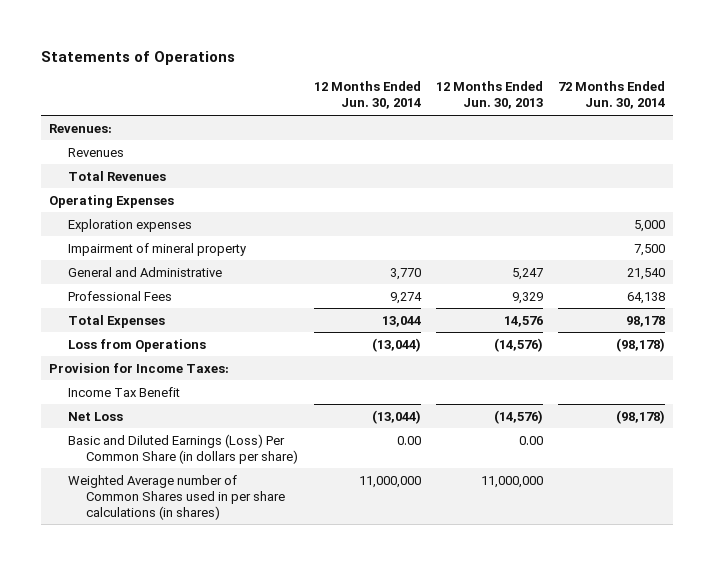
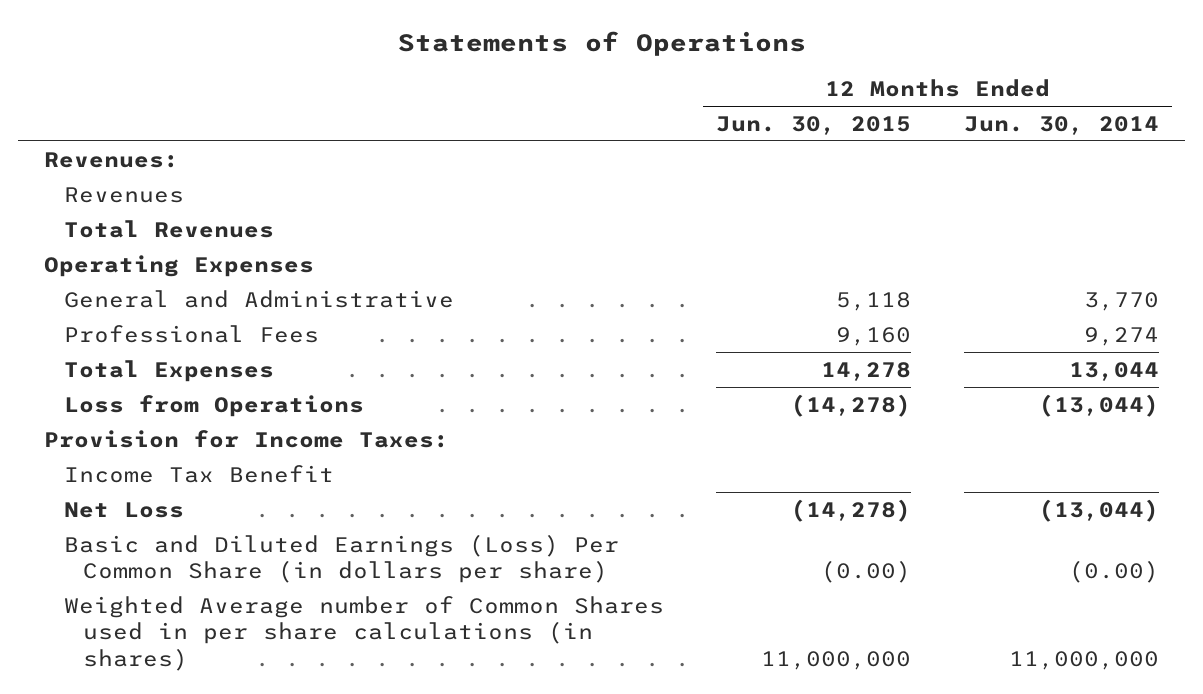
[436,81,544,110] 12 Months Ended Jun. 30, 2013 -> none
[558,81,666,110] 72 Months Ended Jun. 30, 2014 -> none
none -> [716,115,912,135] Jun. 30, 2015
[67,218,192,232] Exploration expenses -> none
[67,242,246,256] Impairment of mineral property -> none
[396,435,421,445] 0.00 -> [1068,560,1159,584] (0.00)

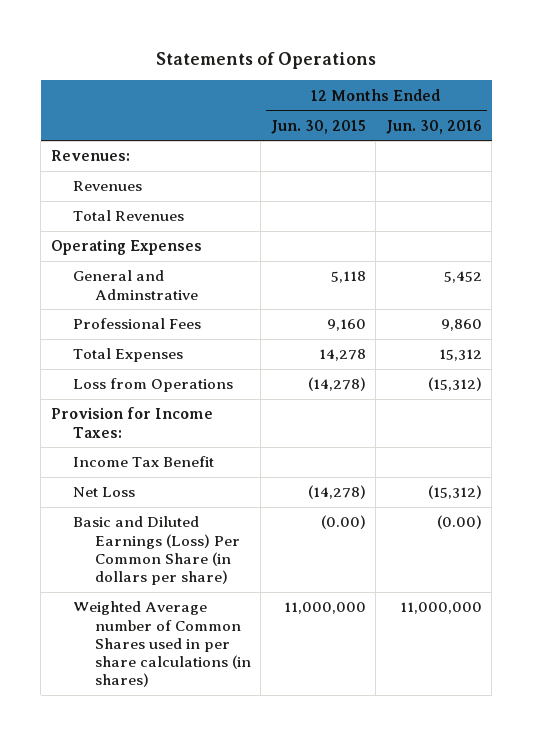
[963,115,1159,135] Jun. 30, 2014 -> none
none -> [385,119,482,134] Jun. 30, 2016
[63,289,454,308] General and Administrative -> [72,270,198,300] General and Adminstrative

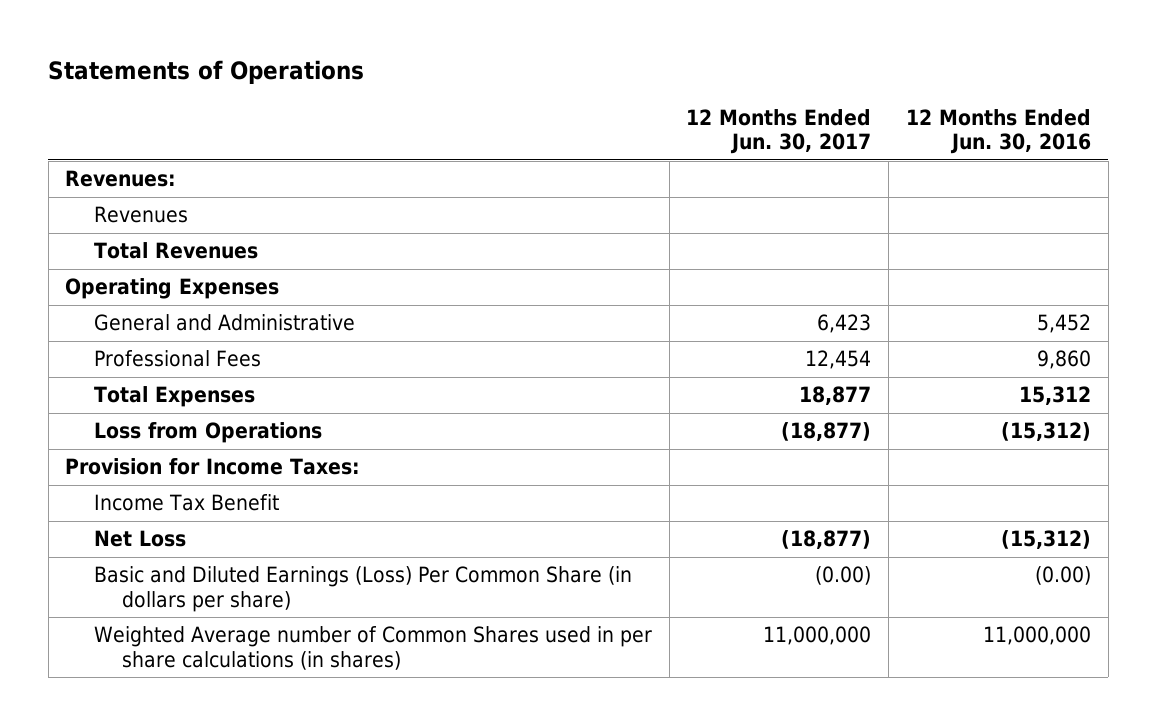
[270,119,366,134] Jun. 30, 2015 -> none
none -> [686,108,872,155] 12 Months Ended Jun. 30, 2017
[72,270,198,300] General and Adminstrative -> [93,314,355,332] General and Administrative

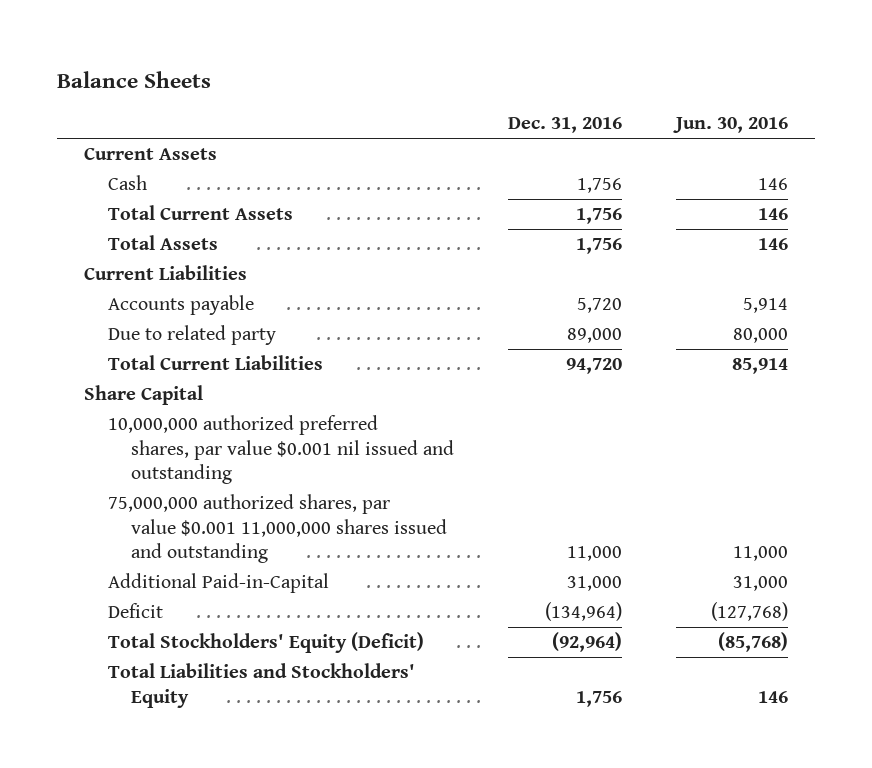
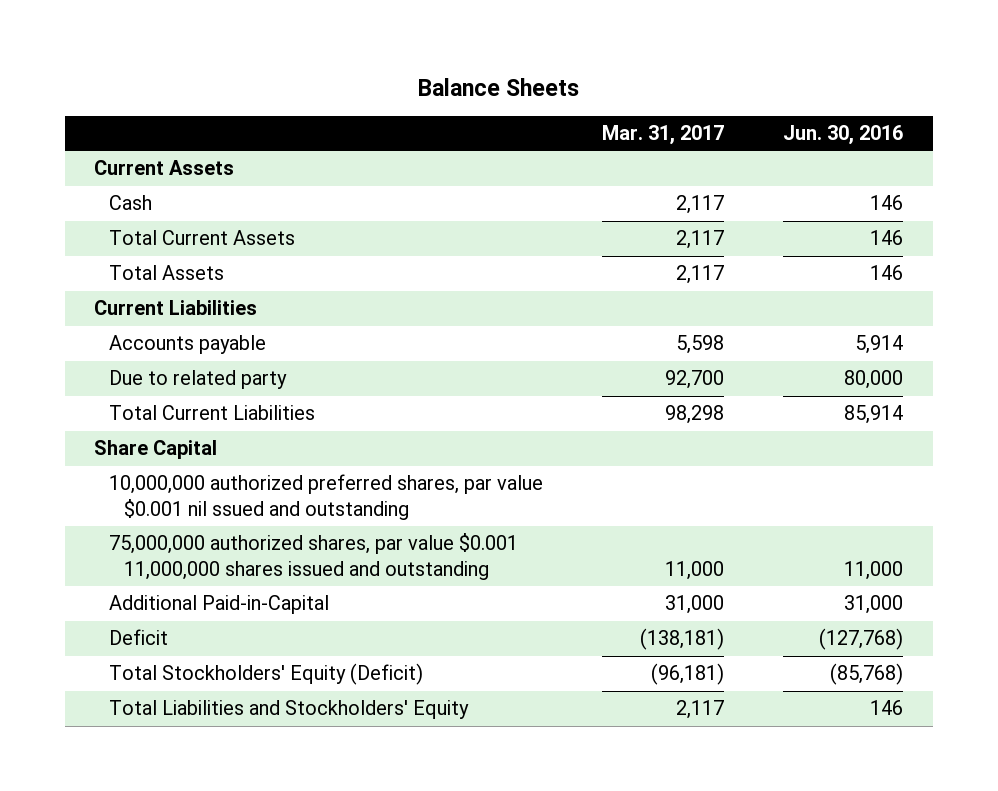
[508,117,623,134] Dec. 31, 2016 -> none
none -> [602,125,725,146] Mar. 31, 2017
[107,415,454,485] 10,000,000 authorized preferred shares, par value $0.001 nil issued and outstanding -> [109,474,544,520] 10,000,000 authorized preferred shares, par value $0.001 nil ssued and outstanding

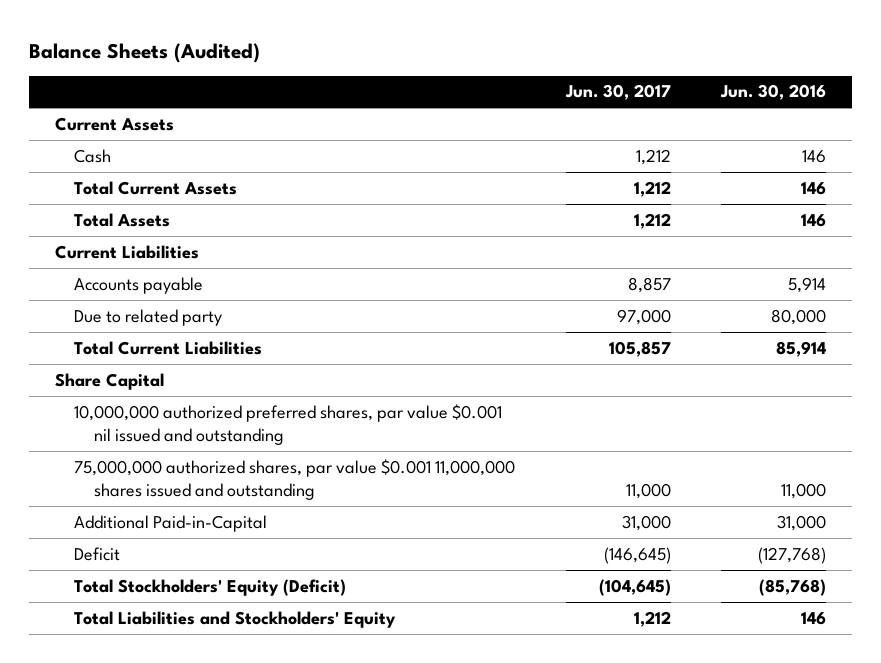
[417,77,579,96] Balance Sheets -> [29,42,261,63] Balance Sheets (Audited)
[602,125,725,146] Mar. 31, 2017 -> none
none -> [564,84,671,101] Jun. 30, 2017
[109,474,544,520] 10,000,000 authorized preferred shares, par value $0.001 nil ssued and outstanding -> [74,403,503,446] 10,000,000 authorized preferred shares, par value $0.001 nil issued and outstanding

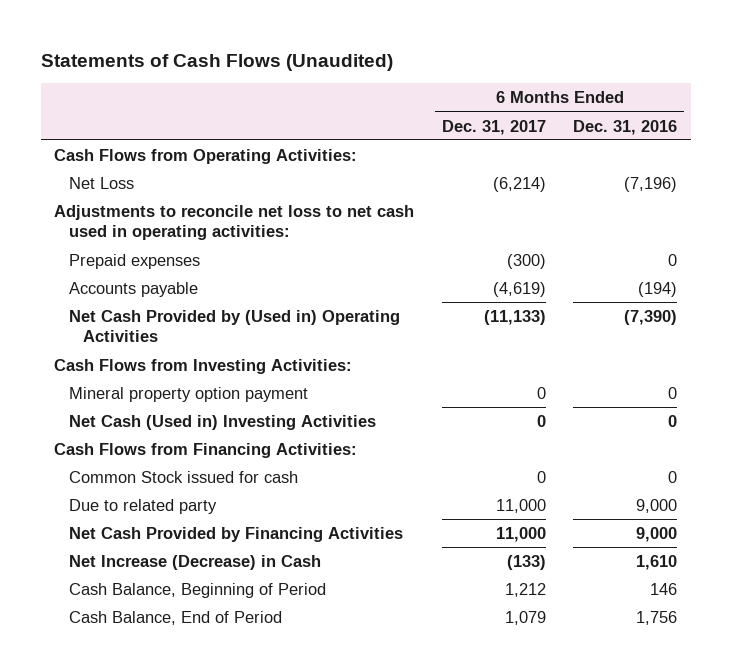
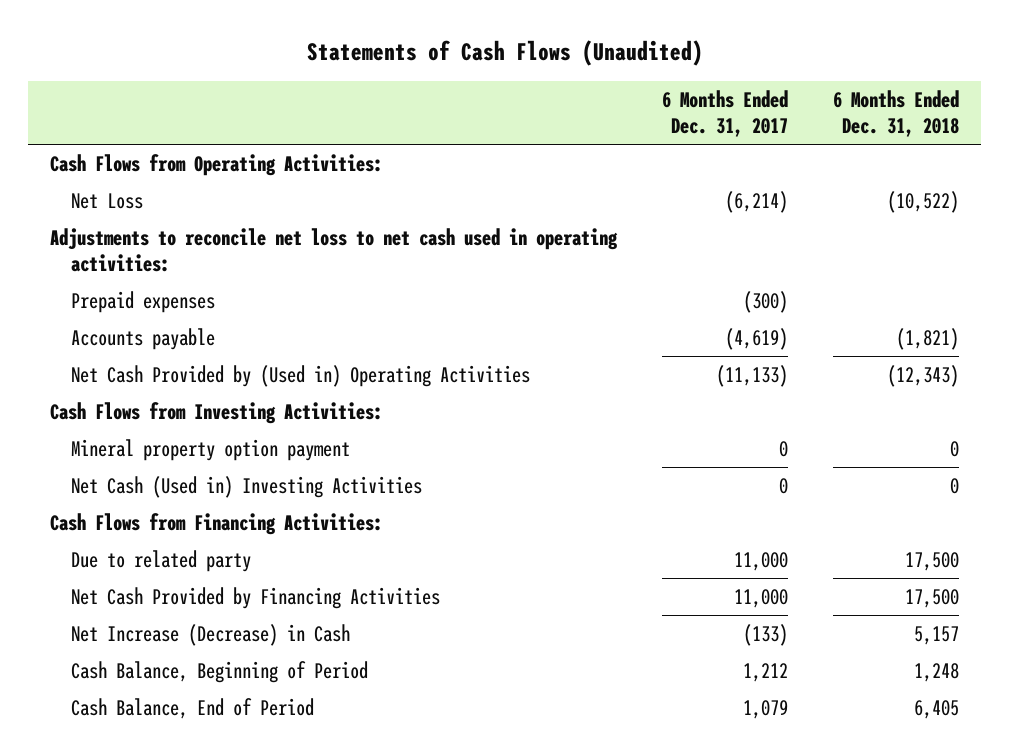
[573,119,678,135] Dec. 31, 2016 -> none
none -> [832,89,959,138] 6 Months Ended Dec. 31, 2018
[68,470,298,483] Common Stock issued for cash -> none

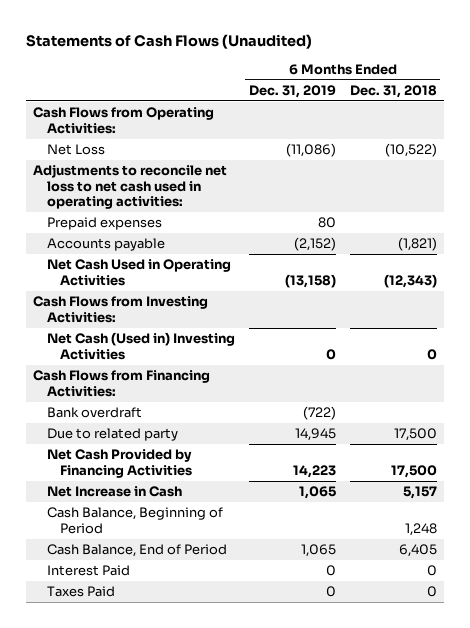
[662,89,789,138] 6 Months Ended Dec. 31, 2017 -> none
none -> [248,84,336,98] Dec. 31, 2019
[71,364,531,387] Net Cash Provided by (Used in) Operating Activities -> [46,259,231,286] Net Cash Used in Operating Activities
[71,438,351,461] Mineral property option payment -> none
none -> [46,407,142,419] Bank overdraft
[71,623,351,646] Net Increase (Decrease) in Cash -> [46,486,182,498] Net Increase in Cash
none -> [46,565,130,577] Interest Paid
none -> [46,586,115,598] Taxes Paid

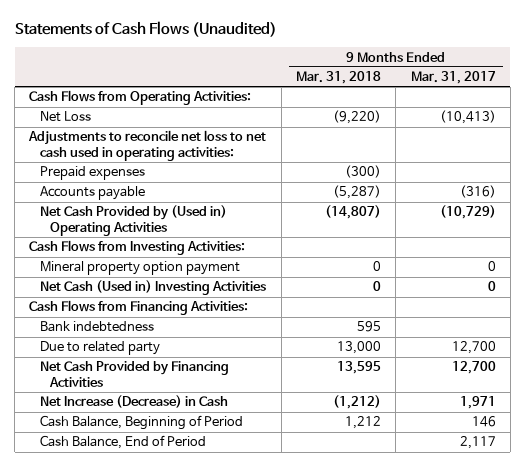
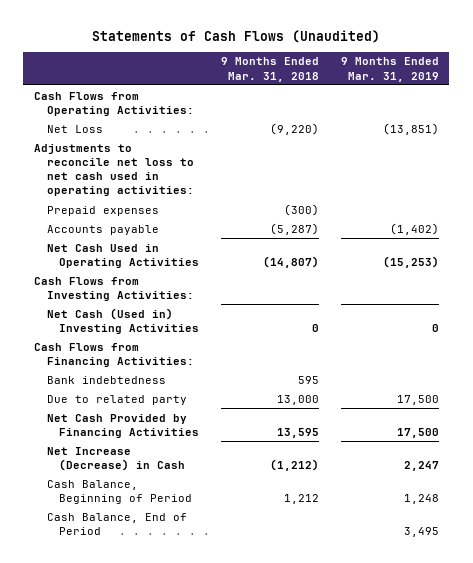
[410,71,496,85] Mar. 31, 2017 -> none
none -> [340,57,439,82] 9 Months Ended Mar. 31, 2019
[39,205,227,237] Net Cash Provided by (Used in) Operating Activities -> [46,243,200,268] Net Cash Used in Operating Activities
[39,261,240,276] Mineral property option payment -> none

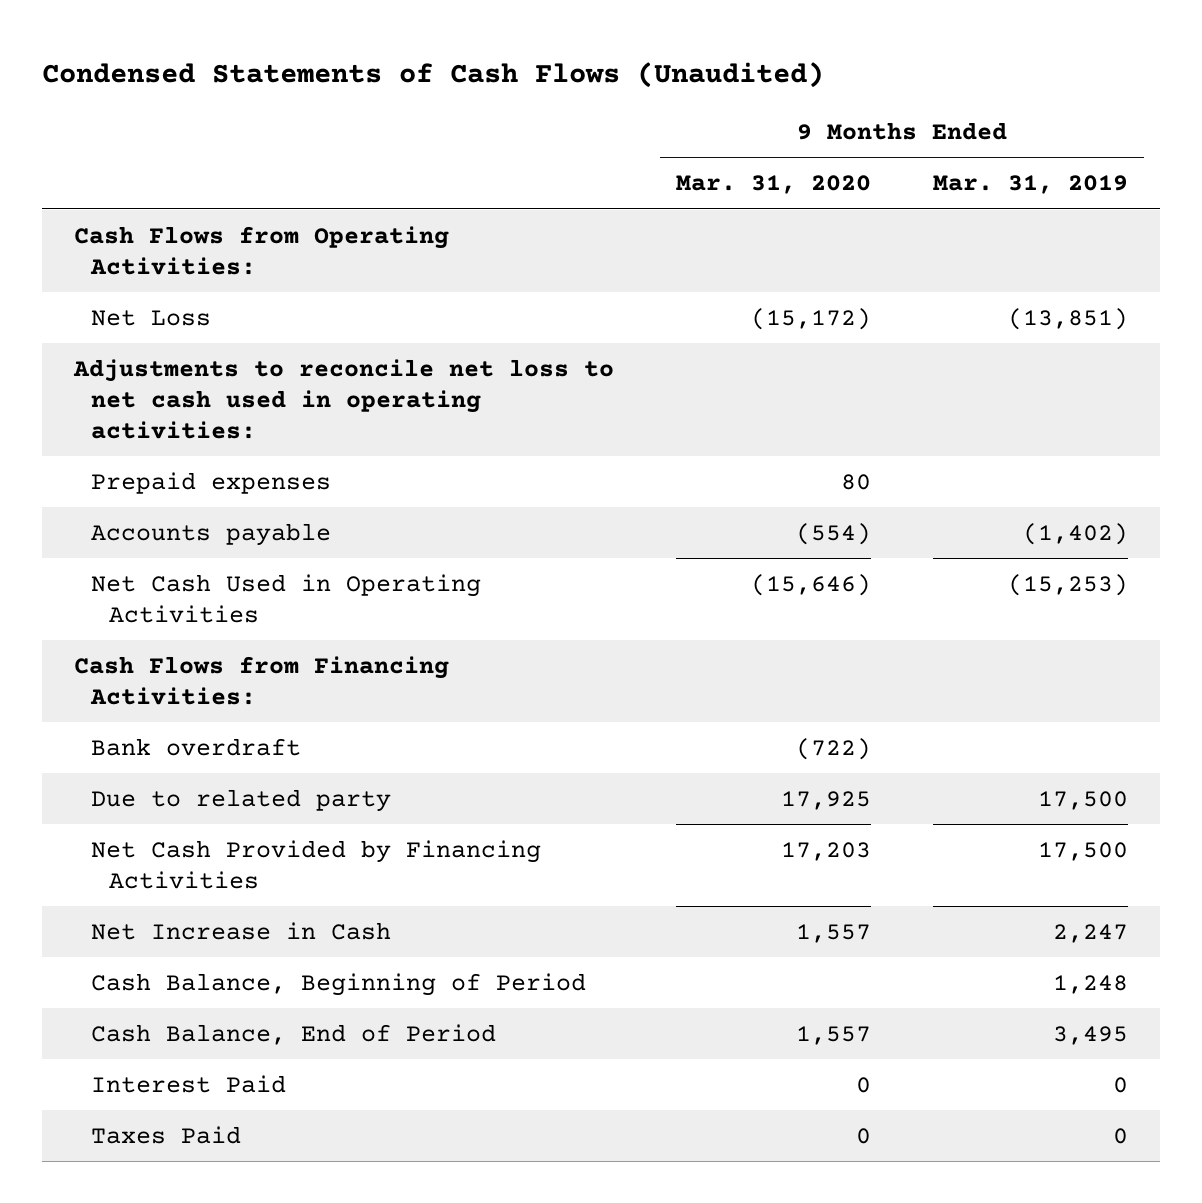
[92,29,381,43] Statements of Cash Flows (Unaudited) -> [42,61,825,88] Condensed Statements of Cash Flows (Unaudited)
[220,57,319,82] 9 Months Ended Mar. 31, 2018 -> none
none -> [675,175,871,195] Mar. 31, 2020
[34,276,194,301] Cash Flows from Investing Activities: -> none
[46,307,200,334] Net Cash (Used in) Investing Activities -> none
[46,375,166,384] Bank indebtedness -> none
none -> [91,737,302,756] Bank overdraft
[46,446,186,471] Net Increase (Decrease) in Cash -> [91,921,392,940] Net Increase in Cash
none -> [91,1074,287,1093] Interest Paid
none -> [91,1125,242,1144] Taxes Paid

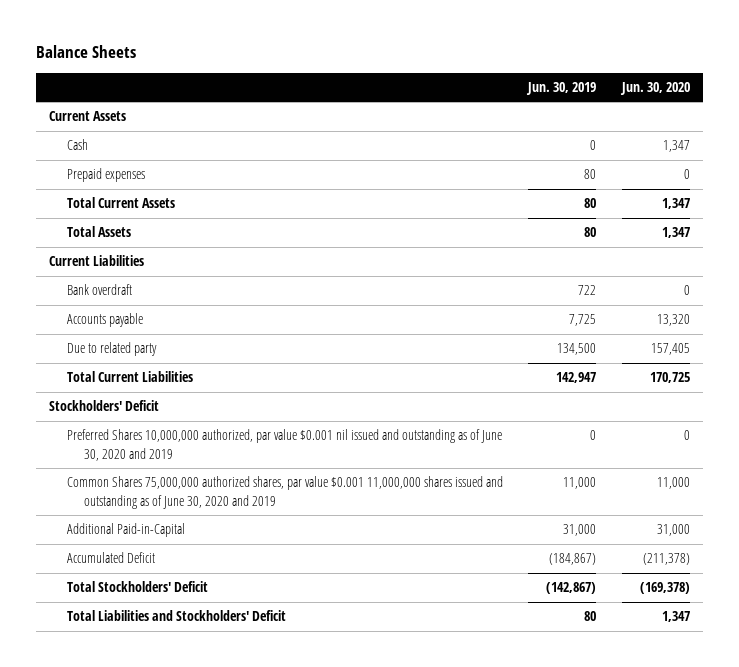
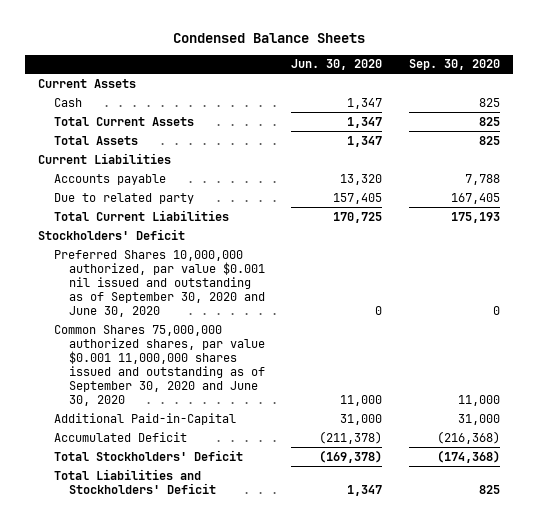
[36,45,137,59] Balance Sheets -> [172,32,365,43] Condensed Balance Sheets
[526,82,597,96] Jun. 30, 2019 -> none
none -> [408,59,500,71] Sep. 30, 2020
[66,168,145,183] Prepaid expenses -> none
[66,284,132,296] Bank overdraft -> none
[66,429,502,461] Preferred Shares 10,000,000 authorized, par value $0.001 nil issued and outstanding as of June 30, 2020 and 2019 -> [53,249,266,317] Preferred Shares 10,000,000 authorized, par value $0.001 nil issued and outstanding as of September 30, 2020 and June 30, 2020
[66,476,503,509] Common Shares 75,000,000 authorized shares, par value $0.001 11,000,000 shares issued and outstanding as of June 30, 2020 and 2019 -> [53,324,266,406] Common Shares 75,000,000 authorized shares, par value $0.001 11,000,000 shares issued and outstanding as of September 30, 2020 and June 30, 2020

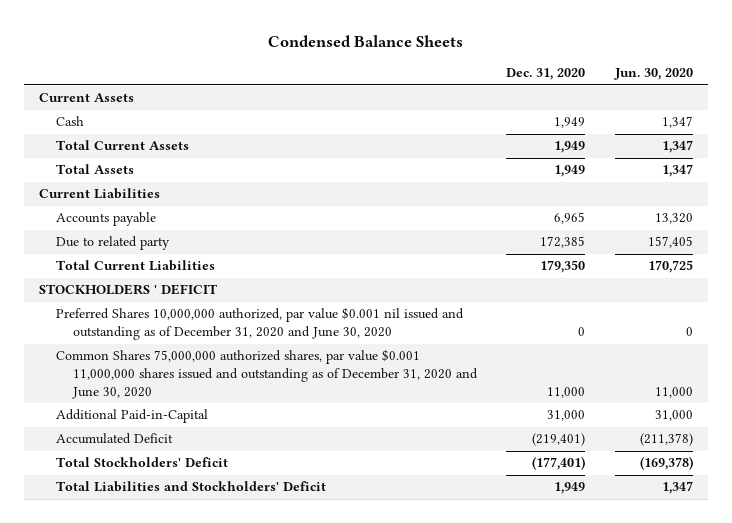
[408,59,500,71] Sep. 30, 2020 -> none
none -> [506,68,586,81] Dec. 31, 2020
[37,228,185,240] Stockholders' Deficit -> [39,284,219,296] STOCKHOLDERS ' DEFICIT
[53,249,266,317] Preferred Shares 10,000,000 authorized, par value $0.001 nil issued and outstanding as of September 30, 2020 and June 30, 2020 -> [55,307,464,341] Preferred Shares 10,000,000 authorized, par value $0.001 nil issued and outstanding as of December 31, 2020 and June 30, 2020
[53,324,266,406] Common Shares 75,000,000 authorized shares, par value $0.001 11,000,000 shares issued and outstanding as of September 30, 2020 and June 30, 2020 -> [55,349,478,400] Common Shares 75,000,000 authorized shares, par value $0.001 11,000,000 shares issued and outstanding as of December 31, 2020 and June 30, 2020

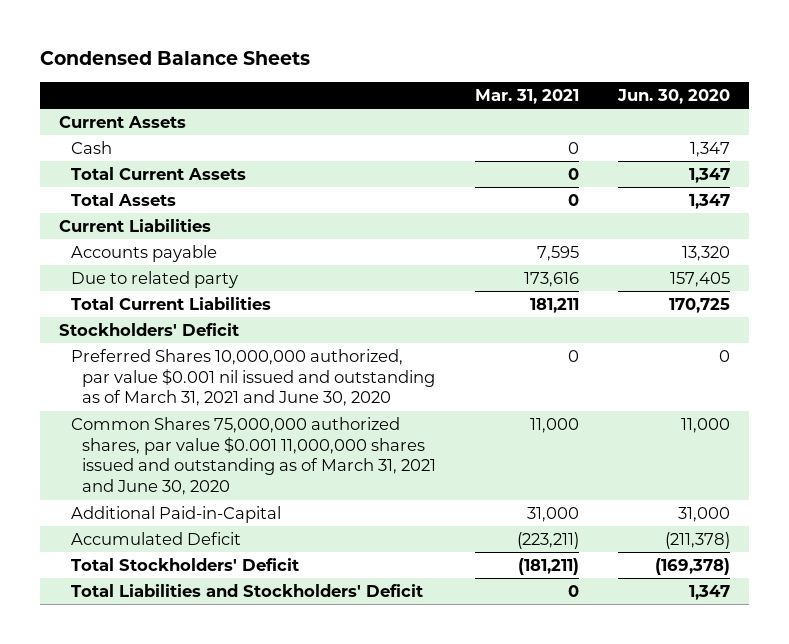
[506,68,586,81] Dec. 31, 2020 -> none
none -> [475,88,580,104] Mar. 31, 2021
[39,284,219,296] STOCKHOLDERS ' DEFICIT -> [59,322,240,336] Stockholders' Deficit
[55,307,464,341] Preferred Shares 10,000,000 authorized, par value $0.001 nil issued and outstanding as of December 31, 2020 and June 30, 2020 -> [70,348,436,407] Preferred Shares 10,000,000 authorized, par value $0.001 nil issued and outstanding as of March 31, 2021 and June 30, 2020
[55,349,478,400] Common Shares 75,000,000 authorized shares, par value $0.001 11,000,000 shares issued and outstanding as of December 31, 2020 and June 30, 2020 -> [70,416,437,496] Common Shares 75,000,000 authorized shares, par value $0.001 11,000,000 shares issued and outstanding as of March 31, 2021 and June 30, 2020

